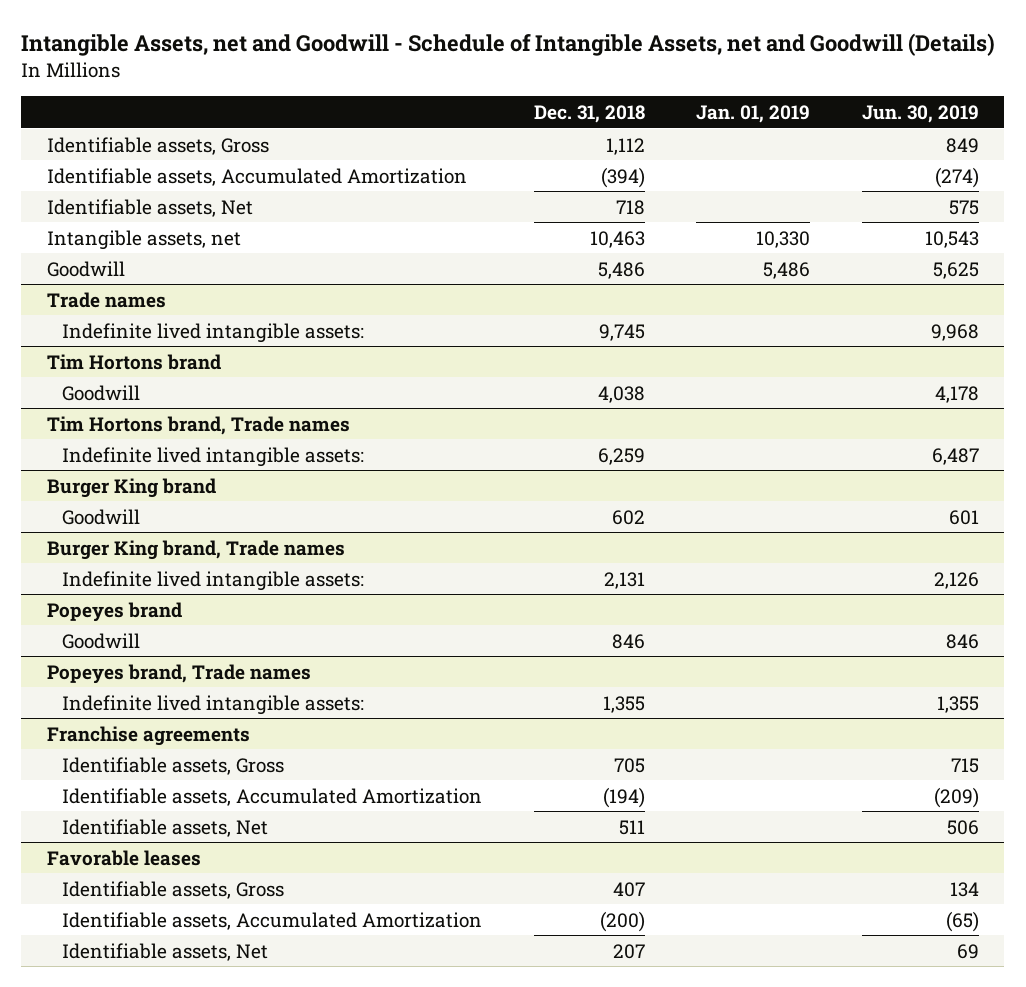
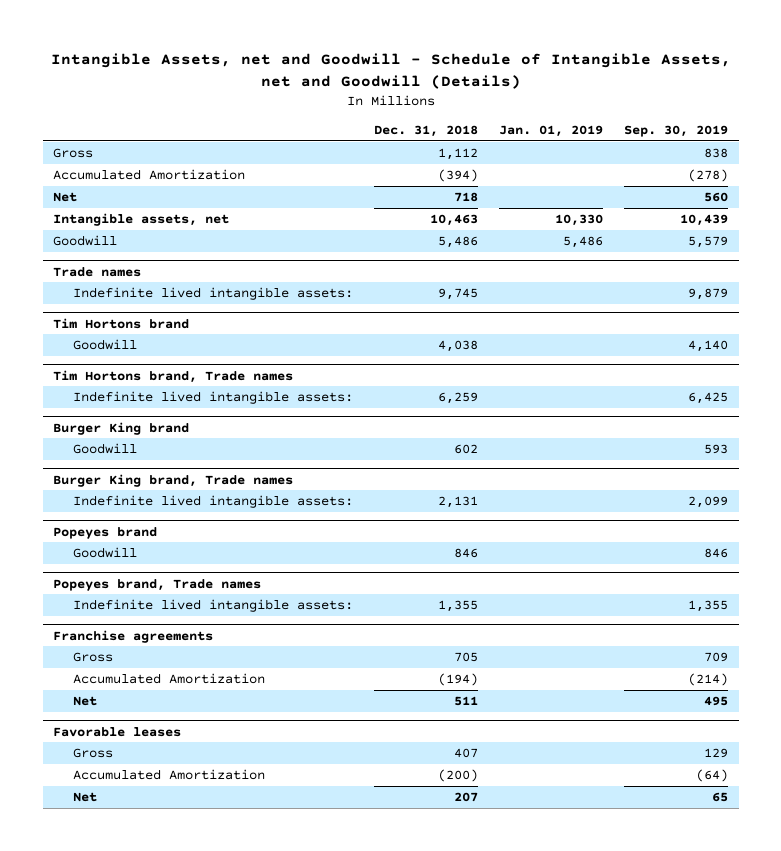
[861,104,979,123] Jun. 30, 2019 -> none
none -> [624,125,729,138] Sep. 30, 2019
[46,136,269,155] Identifiable assets, Gross -> [53,148,94,159] Gross
[46,167,467,186] Identifiable assets, Accumulated Amortization -> [53,169,246,181] Accumulated Amortization
[46,198,253,217] Identifiable assets, Net -> [53,192,78,203] Net
[62,756,285,775] Identifiable assets, Gross -> [72,652,113,663] Gross
[62,787,483,806] Identifiable assets, Accumulated Amortization -> [72,673,265,685] Accumulated Amortization
[62,818,269,837] Identifiable assets, Net -> [72,696,97,707] Net
[62,880,285,899] Identifiable assets, Gross -> [72,748,113,759] Gross
[62,911,483,930] Identifiable assets, Accumulated Amortization -> [72,769,265,781] Accumulated Amortization
[62,942,269,961] Identifiable assets, Net -> [72,792,97,803] Net

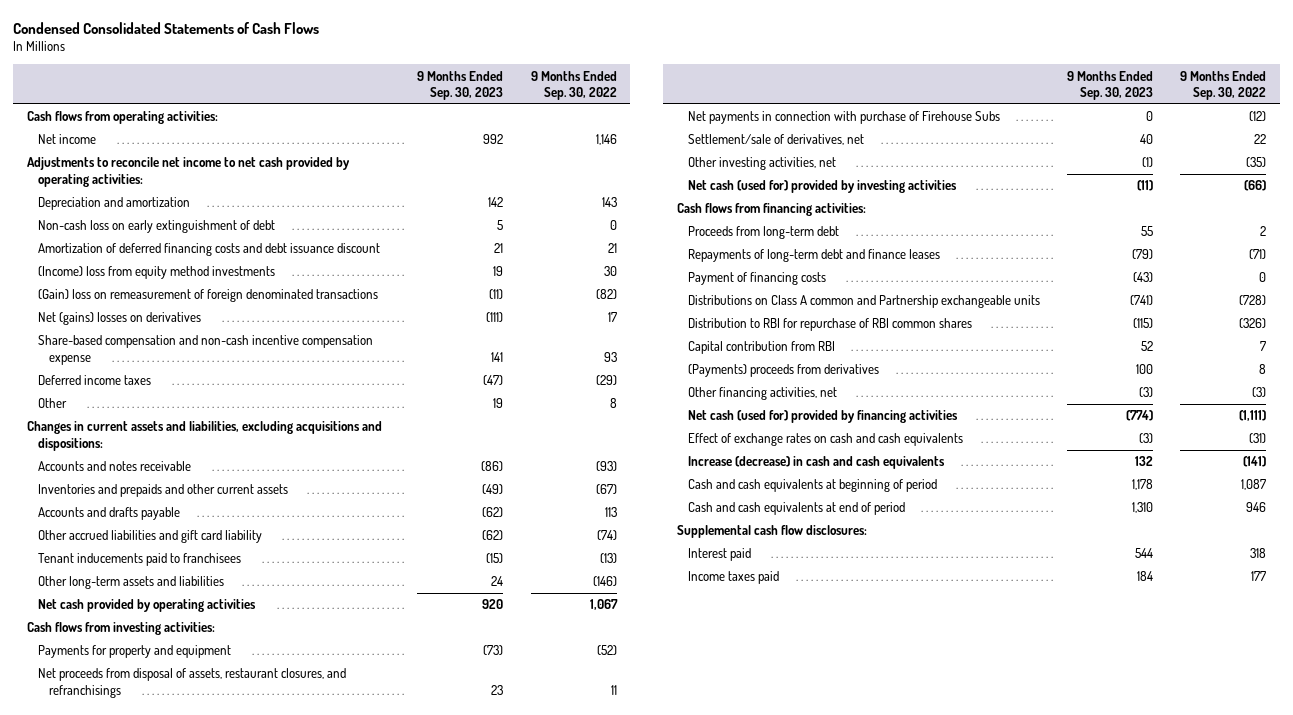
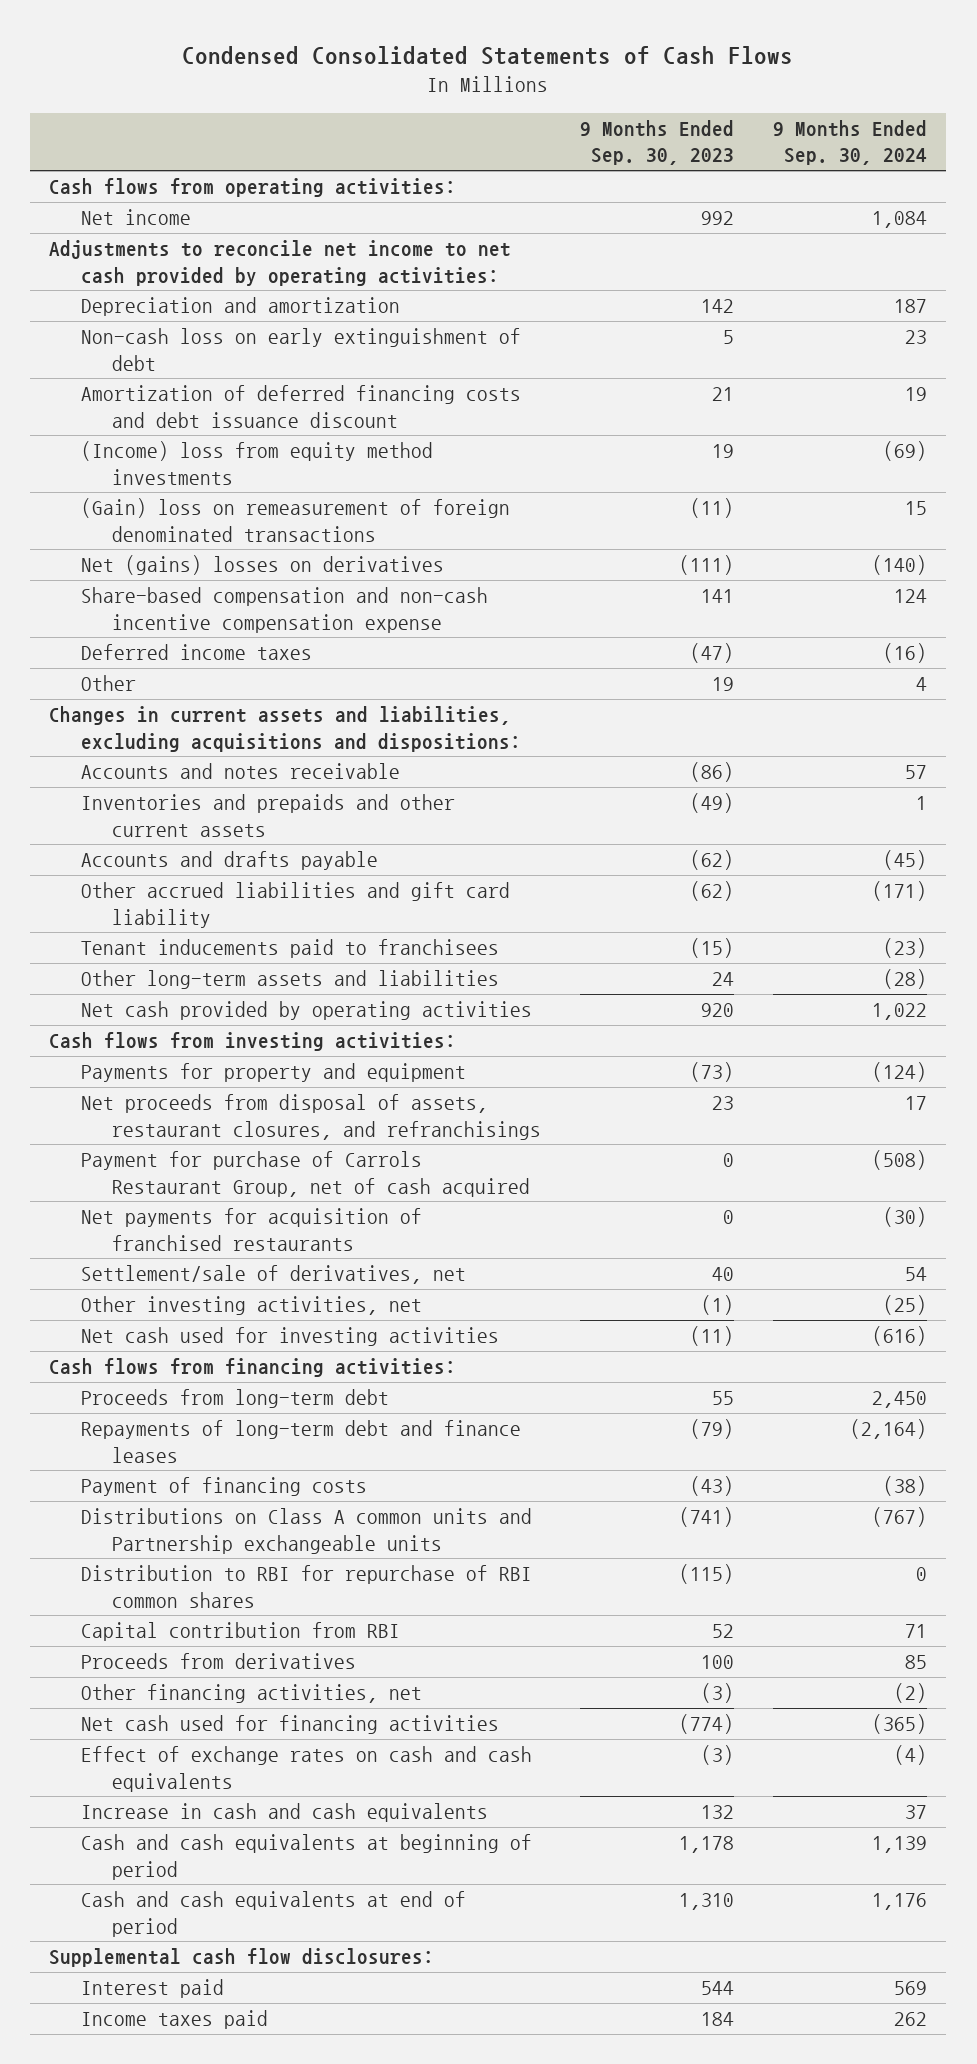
[530,70,617,101] 9 Months Ended Sep. 30, 2022 -> none
none -> [773,120,928,166] 9 Months Ended Sep. 30, 2024
[687,111,1000,125] Net payments in connection with purchase of Firehouse Subs -> [80,1151,531,1197] Payment for purchase of Carrols Restaurant Group, net of cash acquired
none -> [80,1208,422,1251] Net payments for acquisition of franchised restaurants
[687,180,957,194] Net cash (used for) provided by investing activities -> [80,1327,499,1347] Net cash used for investing activities
[687,295,1040,309] Distributions on Class A common and Partnership exchangeable units -> [80,1508,532,1554] Distributions on Class A common units and Partnership exchangeable units
[687,364,879,378] (Payments) proceeds from derivatives -> [80,1653,356,1670] Proceeds from derivatives
[687,410,958,424] Net cash (used for) provided by financing activities -> [80,1715,499,1735] Net cash used for financing activities
[687,456,945,470] Increase (decrease) in cash and cash equivalents -> [80,1803,488,1823] Increase in cash and cash equivalents

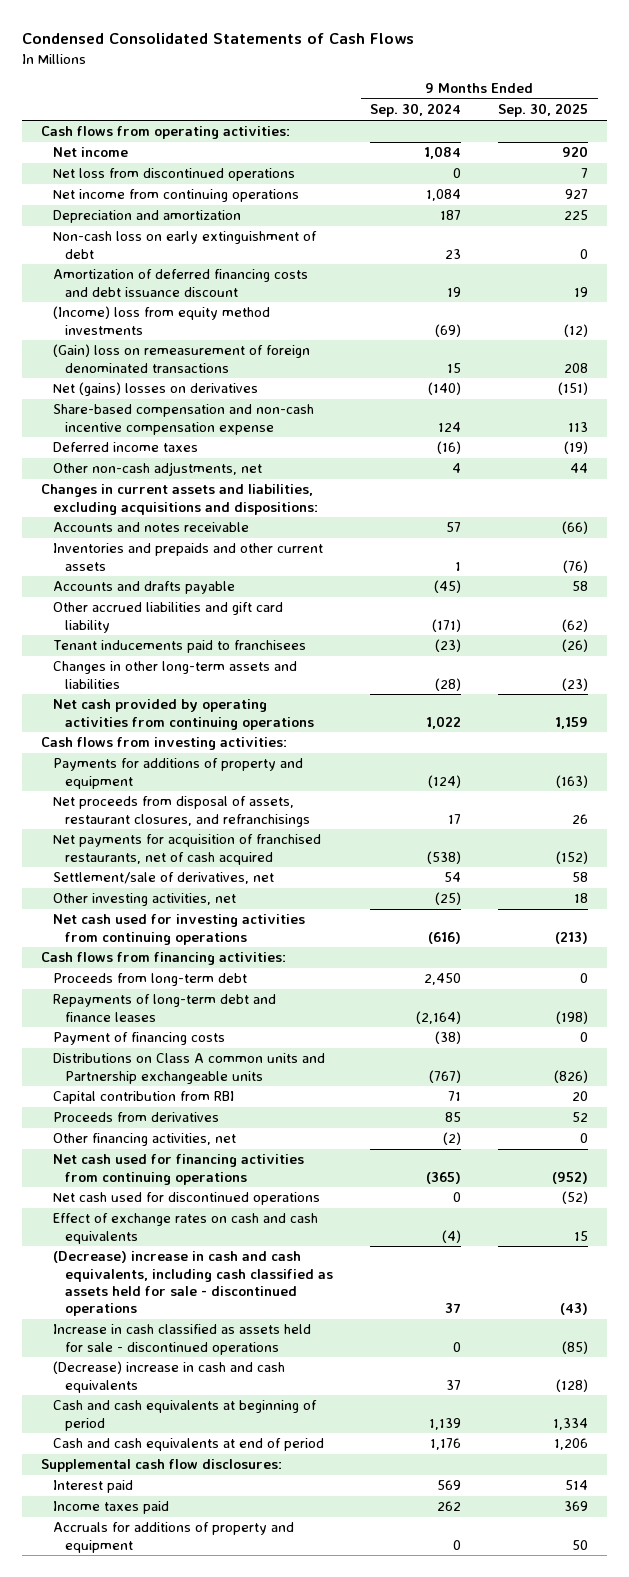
[580,120,735,166] 9 Months Ended Sep. 30, 2023 -> none
none -> [498,103,589,118] Sep. 30, 2025
[49,240,512,286] Adjustments to reconcile net income to net cash provided by operating activities: -> none
none -> [52,168,295,182] Net loss from discontinued operations
none -> [52,189,299,203] Net income from continuing operations
[80,675,136,692] Other -> [52,462,262,477] Other non-cash adjustments, net
[80,970,499,990] Other long-term assets and liabilities -> [52,661,297,689] Changes in other long-term assets and liabilities
[80,1001,532,1021] Net cash provided by operating activities -> [52,699,314,730] Net cash provided by operating activities from continuing operations
[80,1063,466,1083] Payments for property and equipment -> [52,758,303,789] Payments for additions of property and equipment
[80,1208,422,1251] Net payments for acquisition of franchised restaurants -> none
[80,1151,531,1197] Payment for purchase of Carrols Restaurant Group, net of cash acquired -> [52,834,321,865] Net payments for acquisition of franchised restaurants, net of cash acquired
[872,1150,928,1171] (508) -> [427,850,462,864] (538)
[80,1327,499,1347] Net cash used for investing activities -> [52,914,305,945] Net cash used for investing activities from continuing operations
[80,1565,532,1608] Distribution to RBI for repurchase of RBI common shares -> none
[80,1715,499,1735] Net cash used for financing activities -> [52,1154,304,1185] Net cash used for financing activities from continuing operations
none -> [52,1192,320,1206] Net cash used for discontinued operations
[80,1803,488,1823] Increase in cash and cash equivalents -> [52,1251,333,1316] (Decrease) increase in cash and cash equivalents, including cash classified as assets held for sale - discontinued operations
none -> [52,1324,311,1355] Increase in cash classified as assets held for sale - discontinued operations
none -> [52,1361,285,1393] (Decrease) increase in cash and cash equivalents
none -> [52,1522,294,1553] Accruals for additions of property and equipment

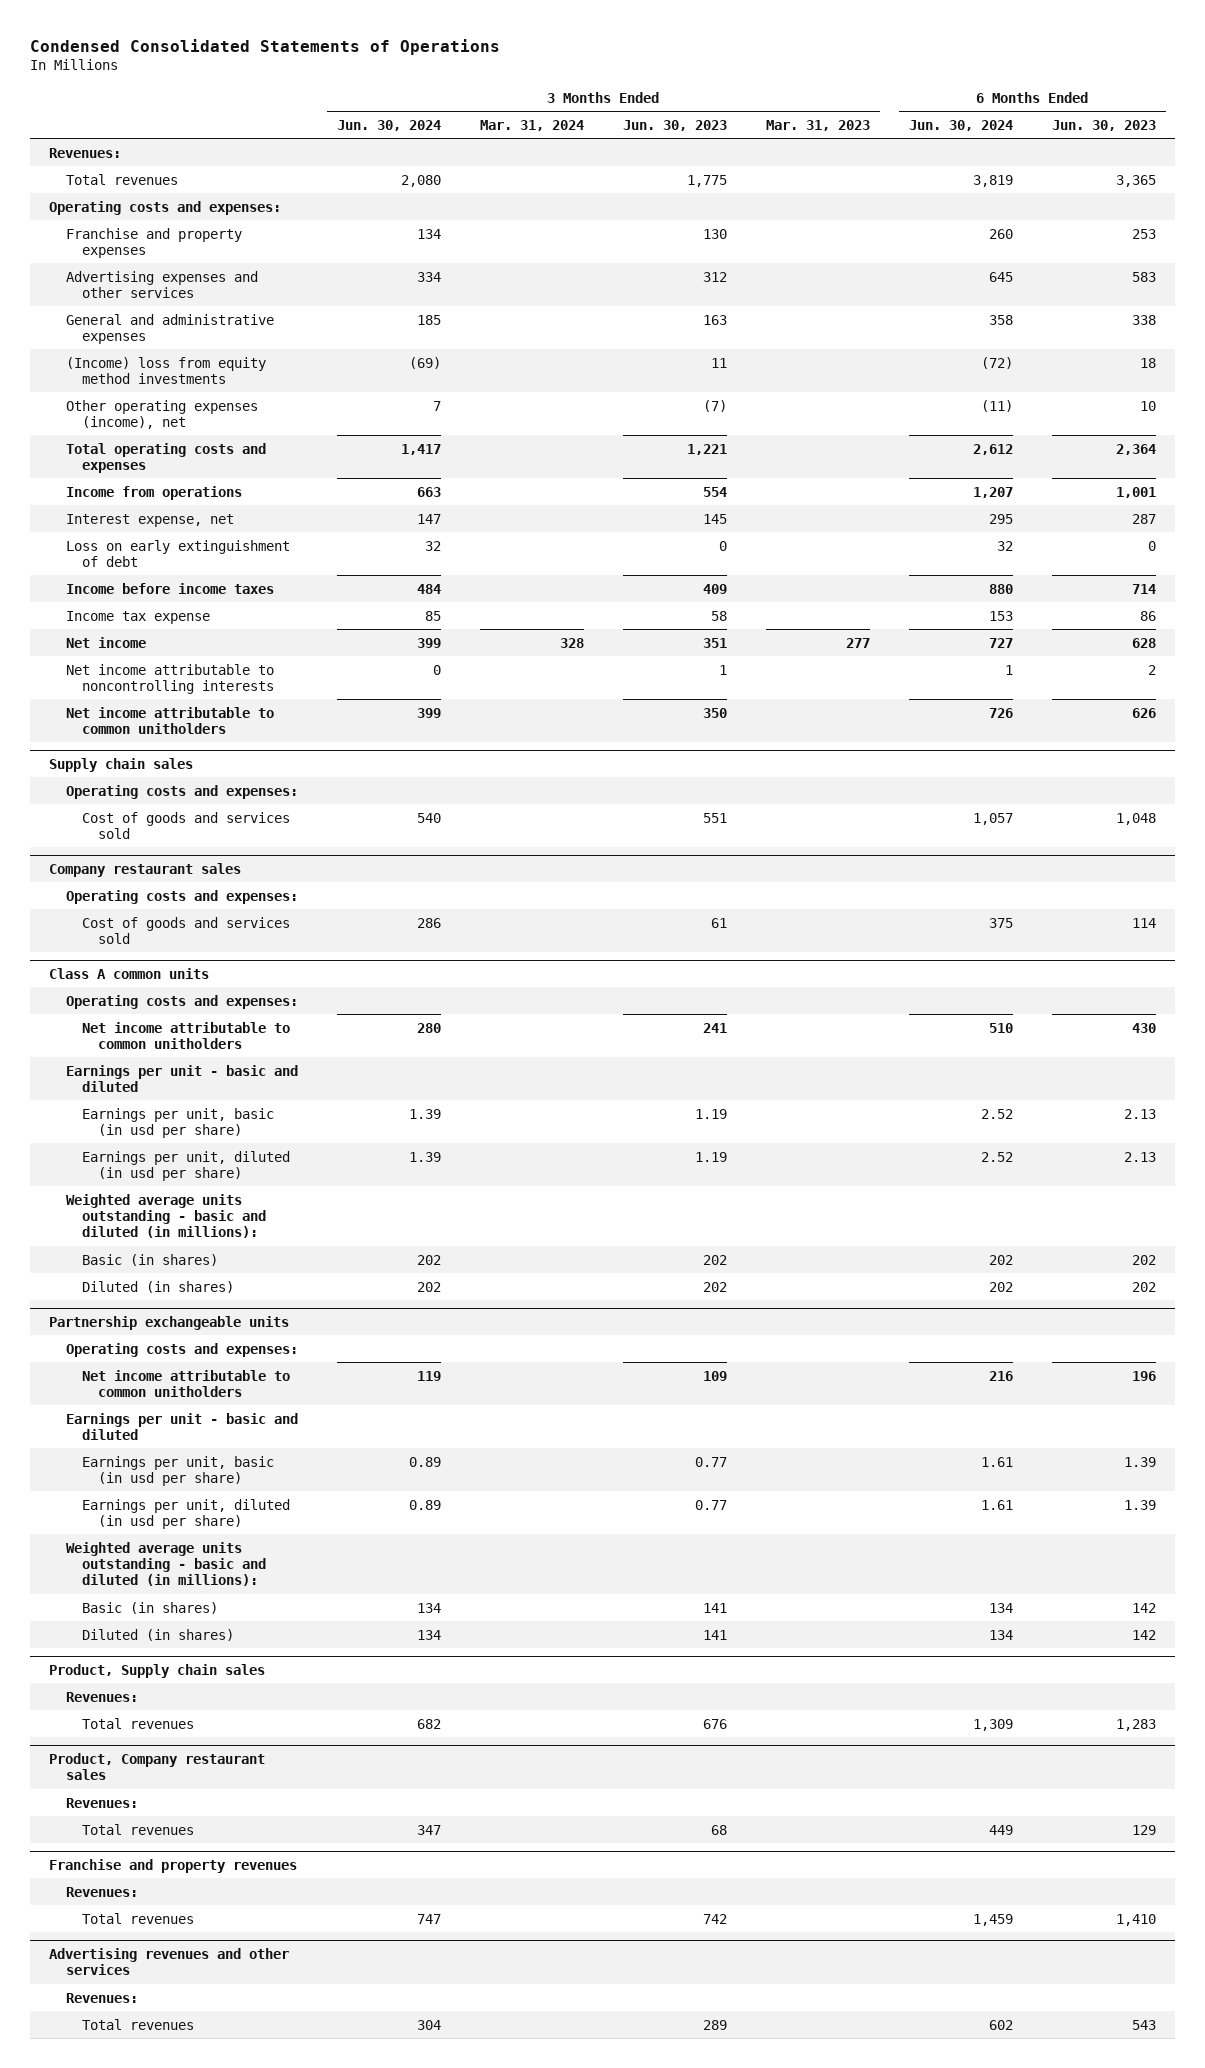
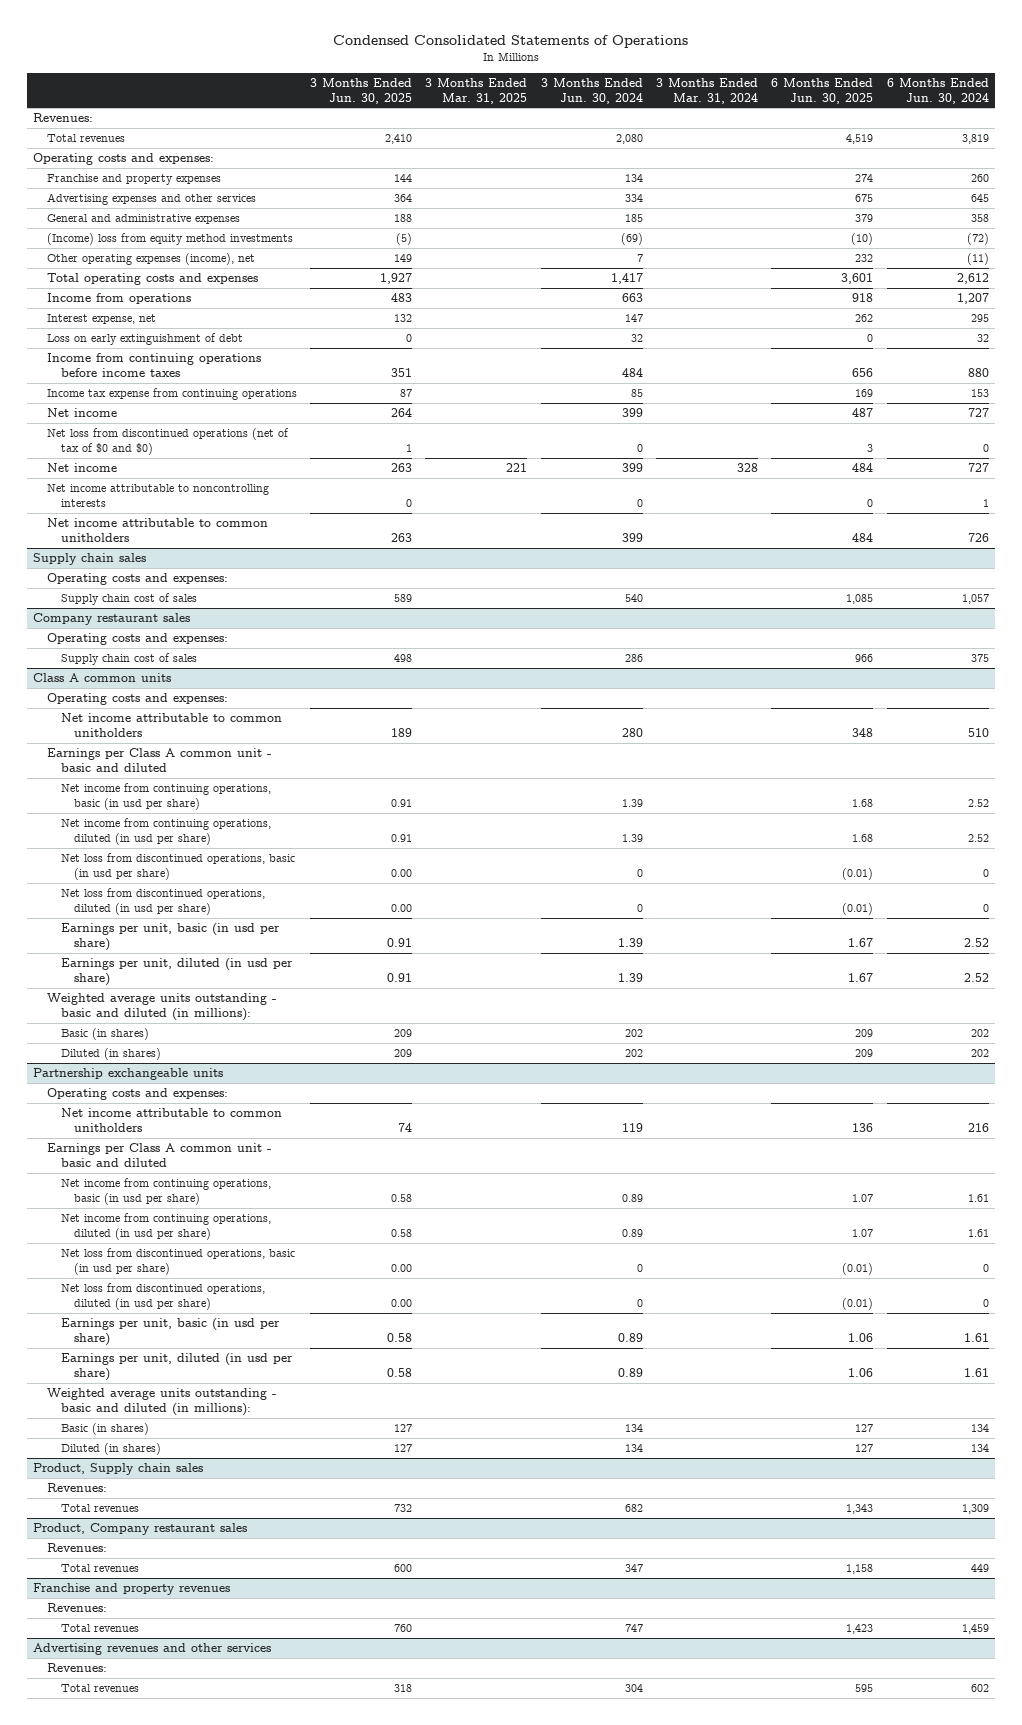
[622,119,727,131] Jun. 30, 2023 -> none
[765,119,870,131] Mar. 31, 2023 -> none
[1051,119,1156,131] Jun. 30, 2023 -> none
none -> [310,77,413,104] 3 Months Ended Jun. 30, 2025
none -> [425,77,528,104] 3 Months Ended Mar. 31, 2025
none -> [771,77,874,104] 6 Months Ended Jun. 30, 2025
[65,582,274,594] Income before income taxes -> [46,353,261,377] Income from continuing operations before income taxes
[65,610,210,624] Income tax expense -> [46,388,297,401] Income tax expense from continuing operations
none -> [46,408,117,418] Net income
none -> [46,428,289,455] Net loss from discontinued operations (net of tax of $0 and $0)
[81,811,290,840] Cost of goods and services sold -> [60,593,197,606] Supply chain cost of sales
[81,916,290,945] Cost of goods and services sold -> [60,653,197,666] Supply chain cost of sales
[65,1064,298,1093] Earnings per unit - basic and diluted -> [46,748,272,772] Earnings per Class A common unit - basic and diluted
none -> [60,783,271,810] Net income from continuing operations, basic (in usd per share)
none -> [60,818,271,845] Net income from continuing operations, diluted (in usd per share)
none -> [60,853,295,880] Net loss from discontinued operations, basic (in usd per share)
none -> [60,888,265,915] Net loss from discontinued operations, diluted (in usd per share)
[65,1412,298,1441] Earnings per unit - basic and diluted -> [46,1143,272,1167] Earnings per Class A common unit - basic and diluted
none -> [60,1178,271,1205] Net income from continuing operations, basic (in usd per share)
none -> [60,1213,271,1240] Net income from continuing operations, diluted (in usd per share)
none -> [60,1248,295,1275] Net loss from discontinued operations, basic (in usd per share)
none -> [60,1283,265,1310] Net loss from discontinued operations, diluted (in usd per share)

